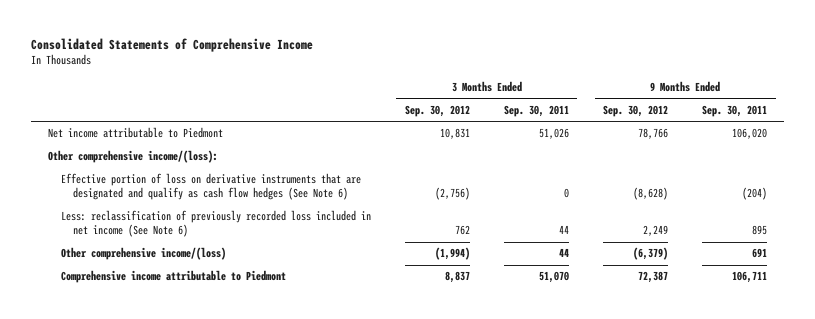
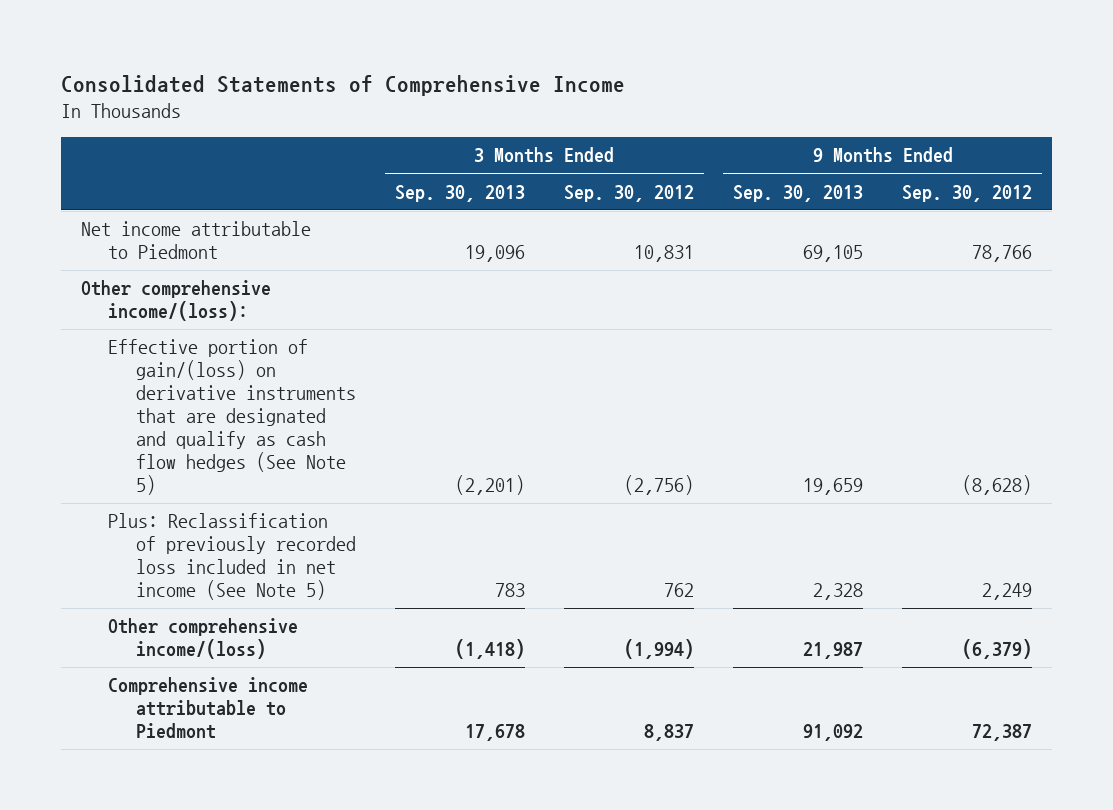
[503,104,569,117] Sep. 30, 2011 -> none
[702,104,768,117] Sep. 30, 2011 -> none
none -> [394,184,525,202] Sep. 30, 2013
none -> [733,184,864,202] Sep. 30, 2013
[60,173,361,201] Effective portion of loss on derivative instruments that are designated and qualify as cash flow hedges (See Note 6) -> [108,339,356,495] Effective portion of gain/(loss) on derivative instruments that are designated and qualify as cash flow hedges (See Note 5)
[60,210,371,238] Less: reclassification of previously recorded loss included in net income (See Note 6) -> [108,513,356,601] Plus: Reclassification of previously recorded loss included in net income (See Note 5)

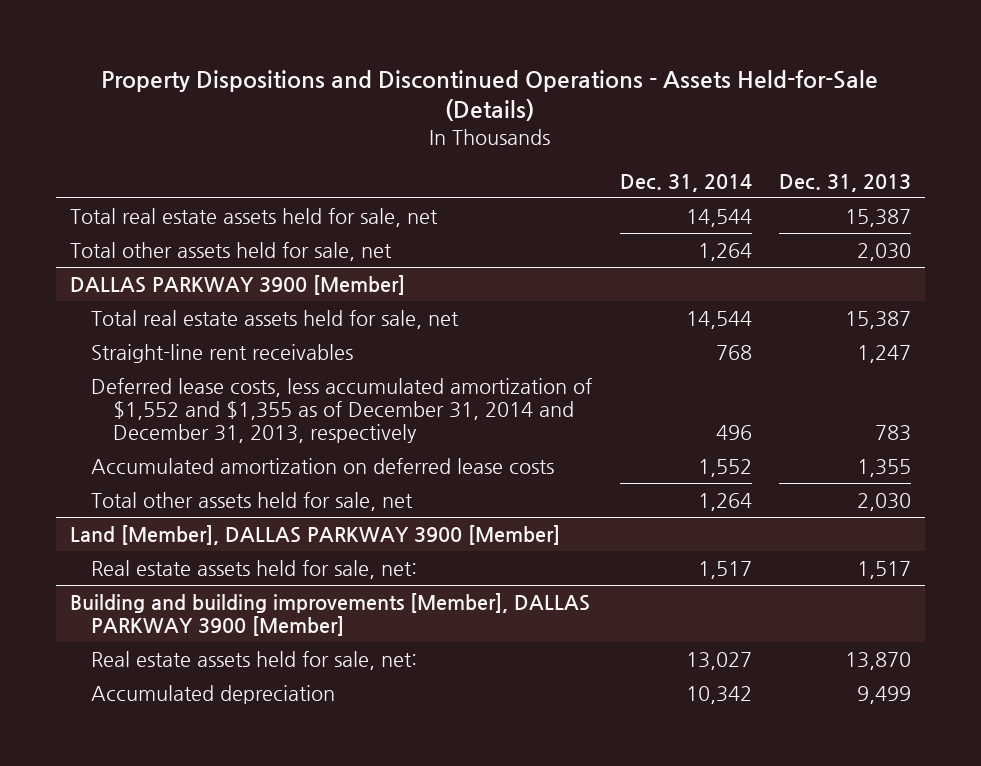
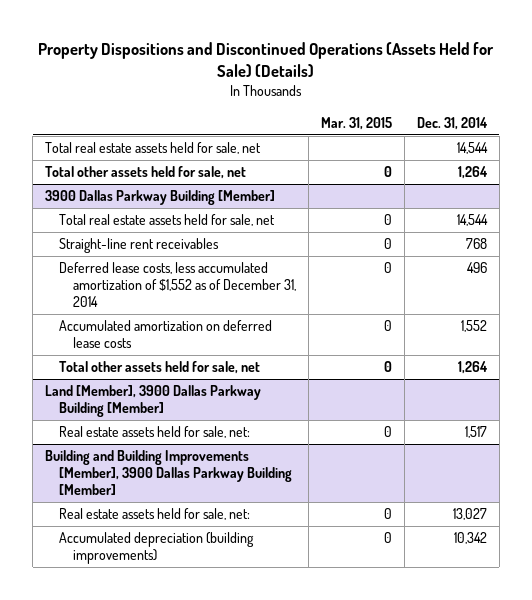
[101,69,879,122] Property Dispositions and Discontinued Operations - Assets Held-for-Sale (Details) -> [37,41,494,78] Property Dispositions and Discontinued Operations (Assets Held for Sale) (Details)
[779,173,912,192] Dec. 31, 2013 -> none
none -> [320,116,392,130] Mar. 31, 2015
[69,275,405,296] DALLAS PARKWAY 3900 [Member] -> [45,190,276,206] 3900 Dallas Parkway Building [Member]
[91,378,593,443] Deferred lease costs, less accumulated amortization of $1,552 and $1,355 as of December 31, 2014 and December 31, 2013, respectively -> [59,262,297,307] Deferred lease costs, less accumulated amortization of $1,552 as of December 31, 2014
[69,525,560,546] Land [Member], DALLAS PARKWAY 3900 [Member] -> [45,385,262,418] Land [Member], 3900 Dallas Parkway Building [Member]
[69,593,590,636] Building and building improvements [Member], DALLAS PARKWAY 3900 [Member] -> [45,450,293,495] Building and Building Improvements [Member], 3900 Dallas Parkway Building [Member]
[91,685,336,705] Accumulated depreciation -> [59,532,255,565] Accumulated depreciation (building improvements)

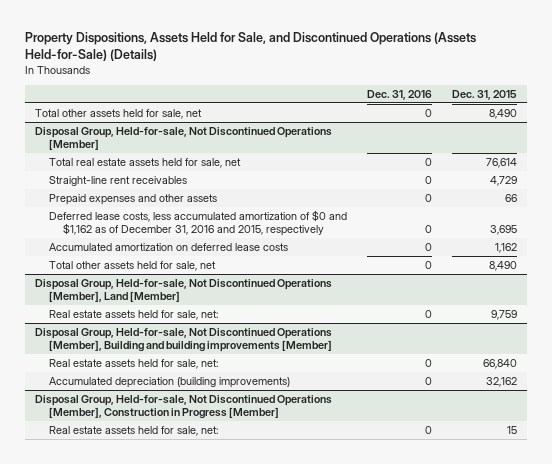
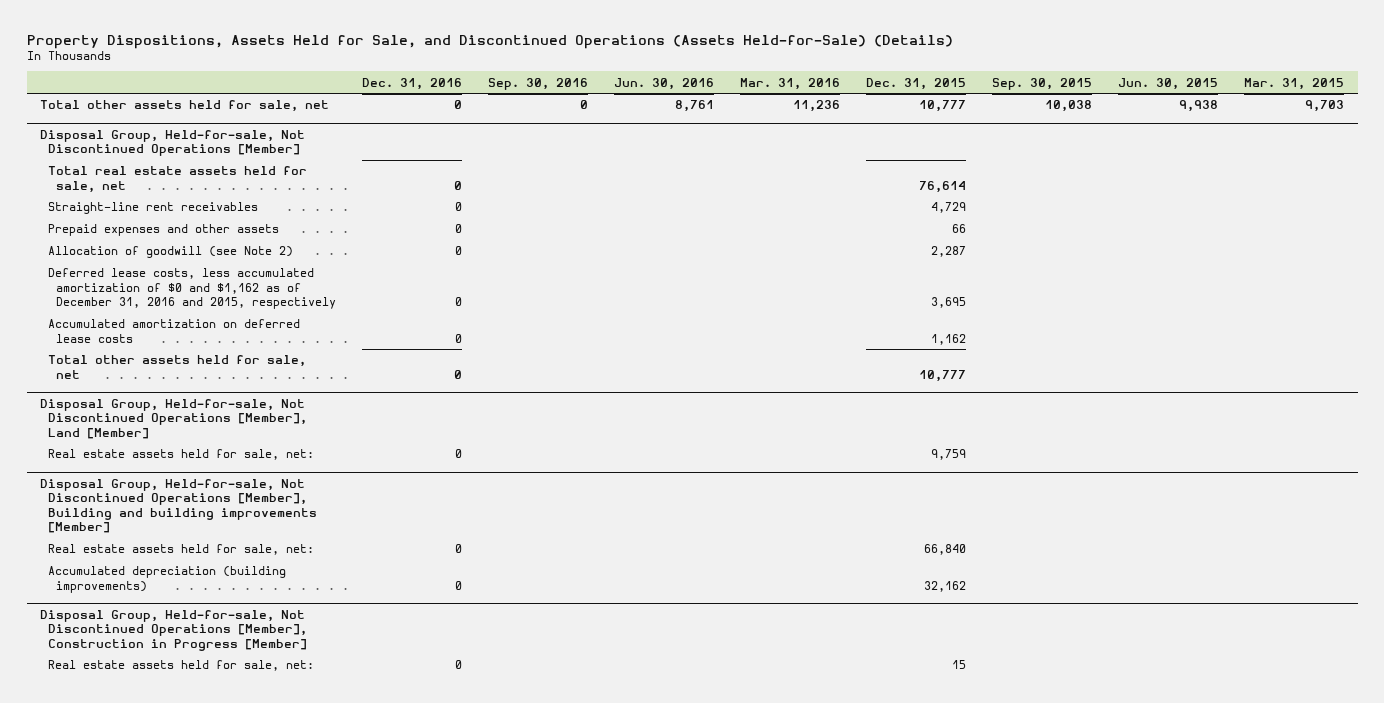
none -> [488,77,589,90] Sep. 30, 2016
none -> [614,77,715,90] Jun. 30, 2016
none -> [740,77,841,90] Mar. 31, 2016
none -> [992,77,1093,90] Sep. 30, 2015
none -> [1118,77,1219,90] Jun. 30, 2015
none -> [1244,77,1345,90] Mar. 31, 2015
[489,108,518,119] 8,490 -> [919,100,967,113] 10,777
none -> [47,246,293,259] Allocation of goodwill (see Note 2)
[489,260,518,271] 8,490 -> [919,369,967,382] 10,777

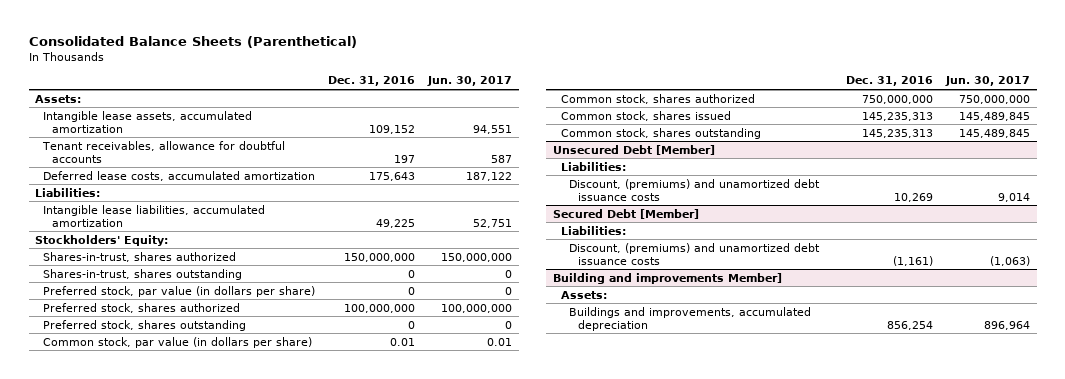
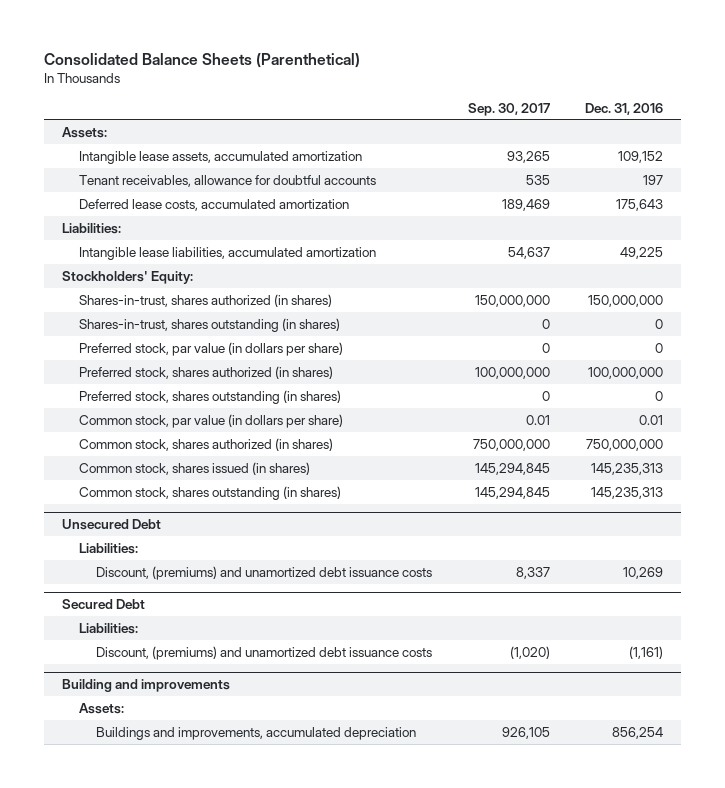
[427,76,513,87] Jun. 30, 2017 -> none
none -> [467,102,550,116] Sep. 30, 2017
[43,251,237,262] Shares-in-trust, shares authorized -> [78,293,332,307] Shares-in-trust, shares authorized (in shares)
[43,268,243,280] Shares-in-trust, shares outstanding -> [78,317,340,332] Shares-in-trust, shares outstanding (in shares)
[43,302,241,313] Preferred stock, shares authorized -> [78,365,333,379] Preferred stock, shares authorized (in shares)
[43,319,247,331] Preferred stock, shares outstanding -> [78,389,341,404] Preferred stock, shares outstanding (in shares)
[561,93,756,104] Common stock, shares authorized -> [78,437,333,451] Common stock, shares authorized (in shares)
[561,110,732,121] Common stock, shares issued -> [78,461,310,475] Common stock, shares issued (in shares)
[561,127,762,139] Common stock, shares outstanding -> [78,485,341,500] Common stock, shares outstanding (in shares)
[552,144,715,155] Unsecured Debt [Member] -> [61,519,161,531] Unsecured Debt
[552,208,699,219] Secured Debt [Member] -> [61,599,145,610] Secured Debt
[552,272,782,284] Building and improvements Member] -> [61,679,230,693] Building and improvements

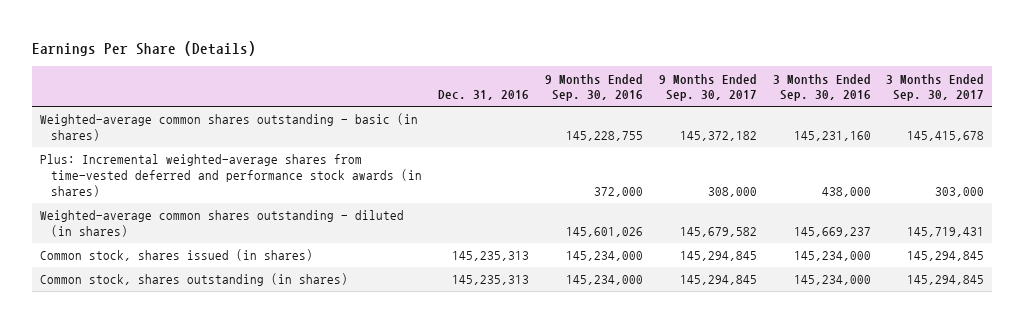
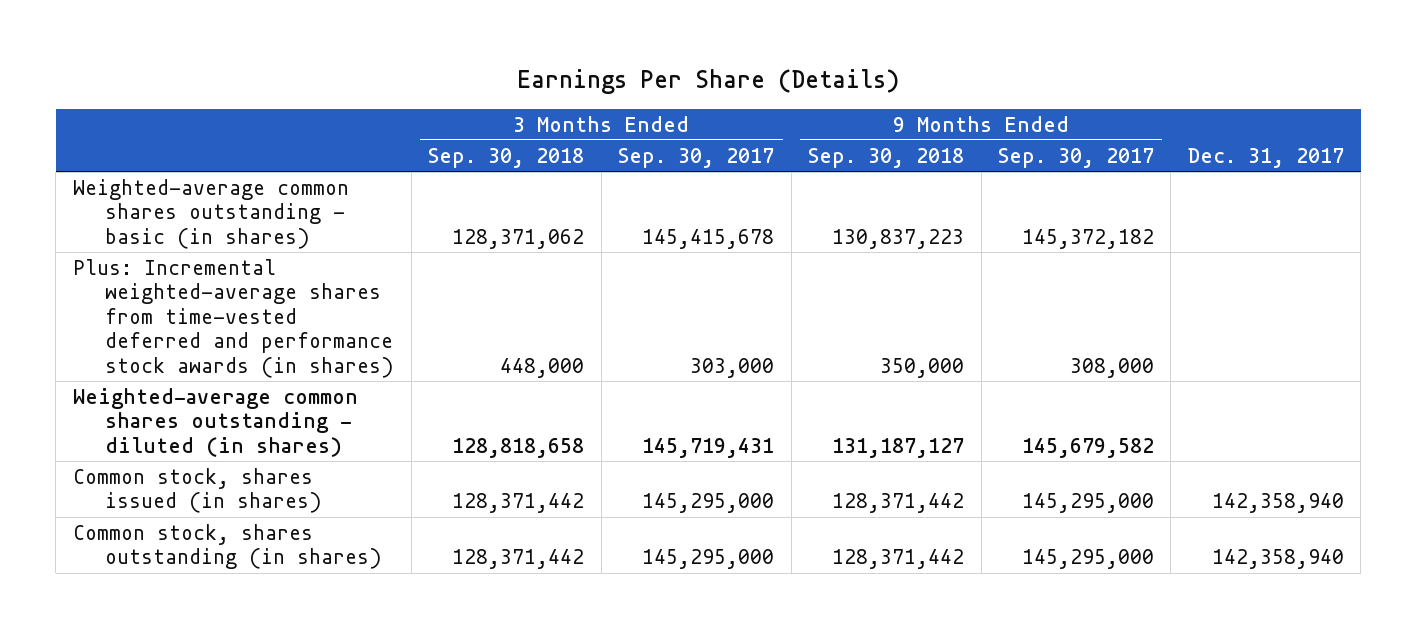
[437,90,529,101] Dec. 31, 2016 -> none
[544,73,643,102] 9 Months Ended Sep. 30, 2016 -> none
[772,73,871,102] 3 Months Ended Sep. 30, 2016 -> none
none -> [428,147,585,168] Sep. 30, 2018
none -> [808,147,965,168] Sep. 30, 2018
none -> [1187,147,1344,168] Dec. 31, 2017
[679,251,757,262] 145,294,845 -> [1021,493,1154,514] 145,295,000
[907,251,985,262] 145,294,845 -> [642,493,775,514] 145,295,000
[679,275,757,286] 145,294,845 -> [1021,549,1154,570] 145,295,000
[907,275,985,286] 145,294,845 -> [642,549,775,570] 145,295,000

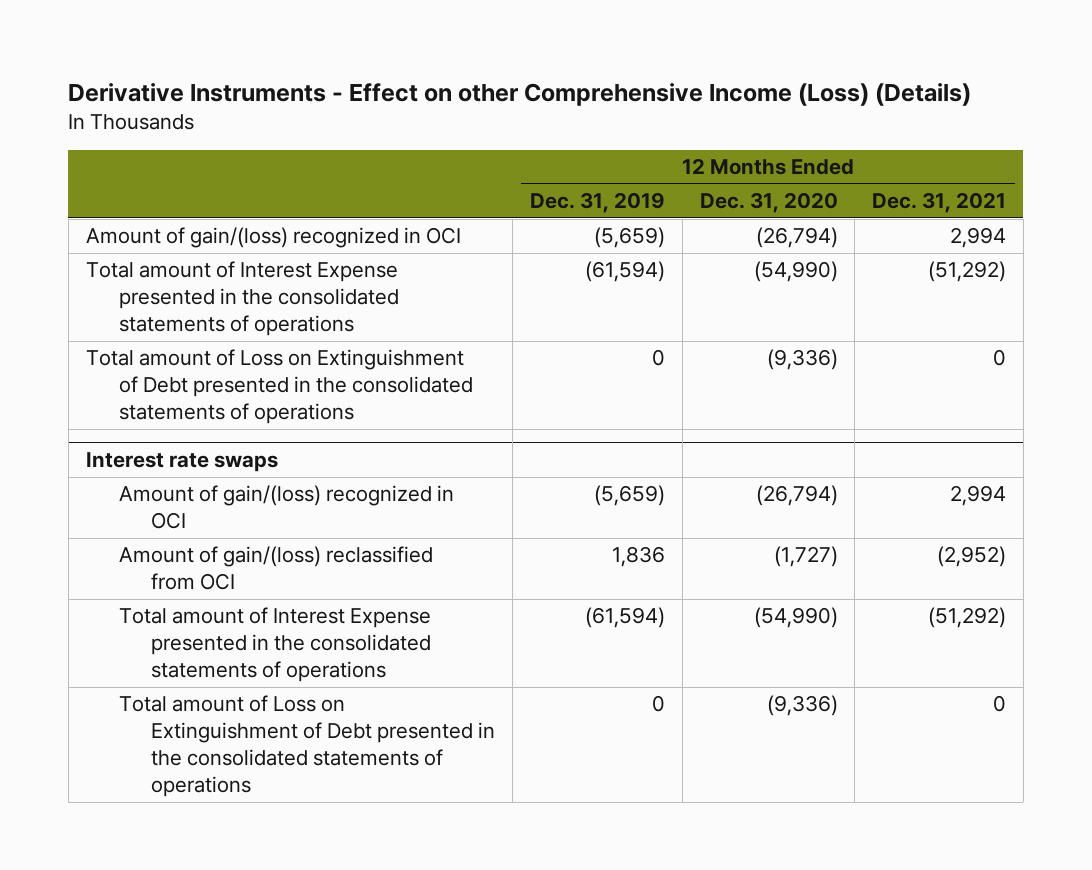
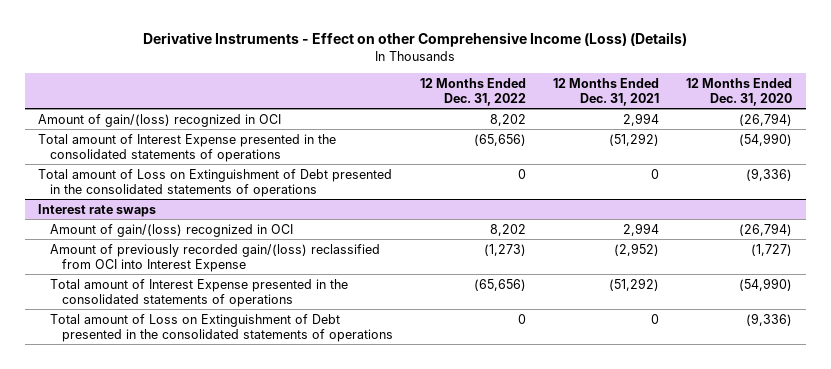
[530,192,666,214] Dec. 31, 2019 -> none
none -> [419,77,526,106] 12 Months Ended Dec. 31, 2022
[118,546,433,591] Amount of gain/(loss) reclassified from OCI -> [50,243,381,272] Amount of previously recorded gain/(loss) reclassified from OCI into Interest Expense

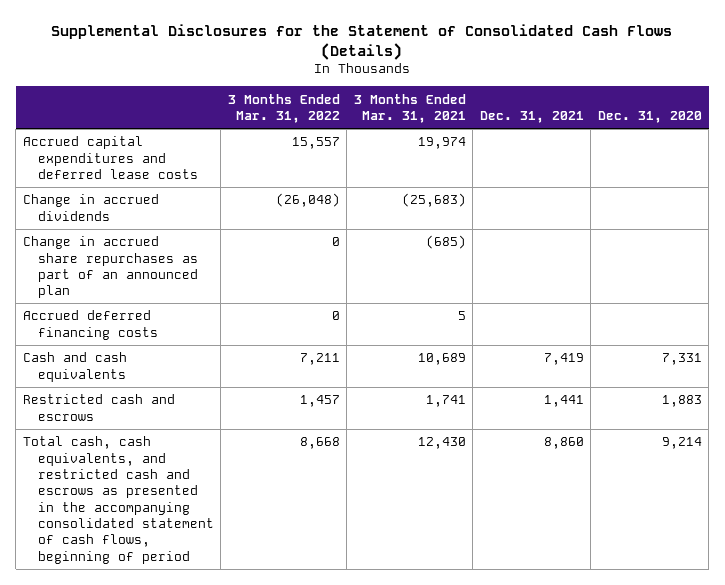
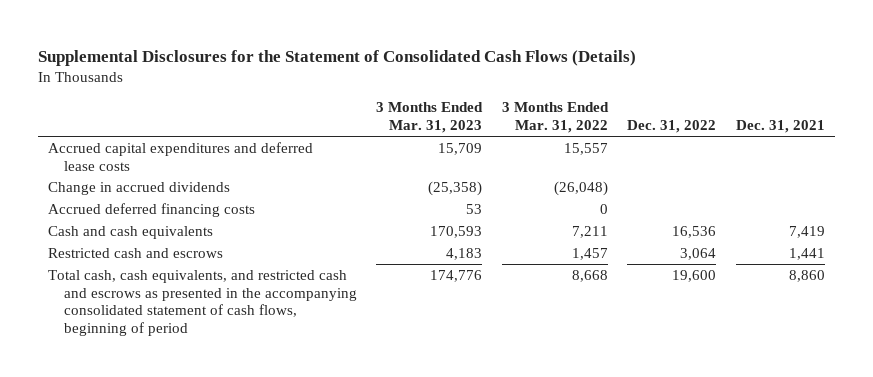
[353,93,466,123] 3 Months Ended Mar. 31, 2021 -> none
[597,110,702,123] Dec. 31, 2020 -> none
none -> [376,102,484,134] 3 Months Ended Mar. 31, 2023
none -> [627,120,717,134] Dec. 31, 2022
[22,236,198,299] Change in accrued share repurchases as part of an announced plan -> none

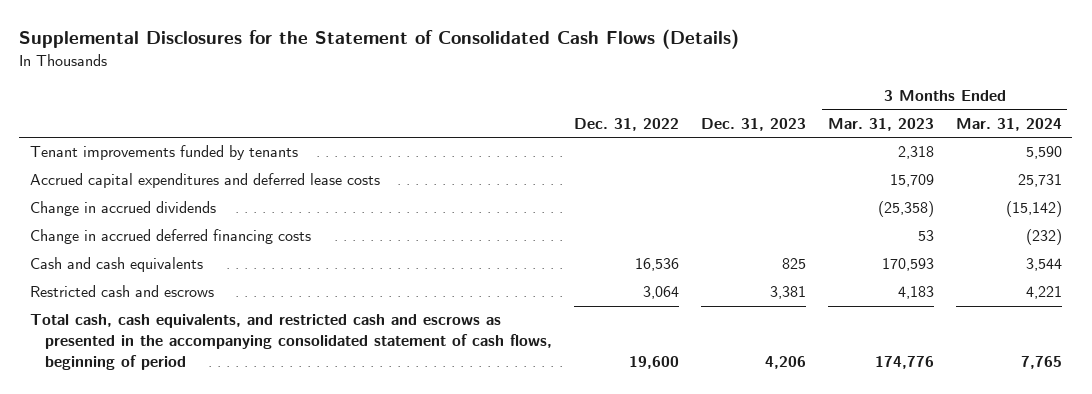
[501,102,609,134] 3 Months Ended Mar. 31, 2022 -> none
[735,120,825,134] Dec. 31, 2021 -> none
none -> [700,117,806,131] Dec. 31, 2023
none -> [955,117,1062,131] Mar. 31, 2024
none -> [30,145,299,161] Tenant improvements funded by tenants
[48,202,256,217] Accrued deferred financing costs -> [30,229,312,245] Change in accrued deferred financing costs

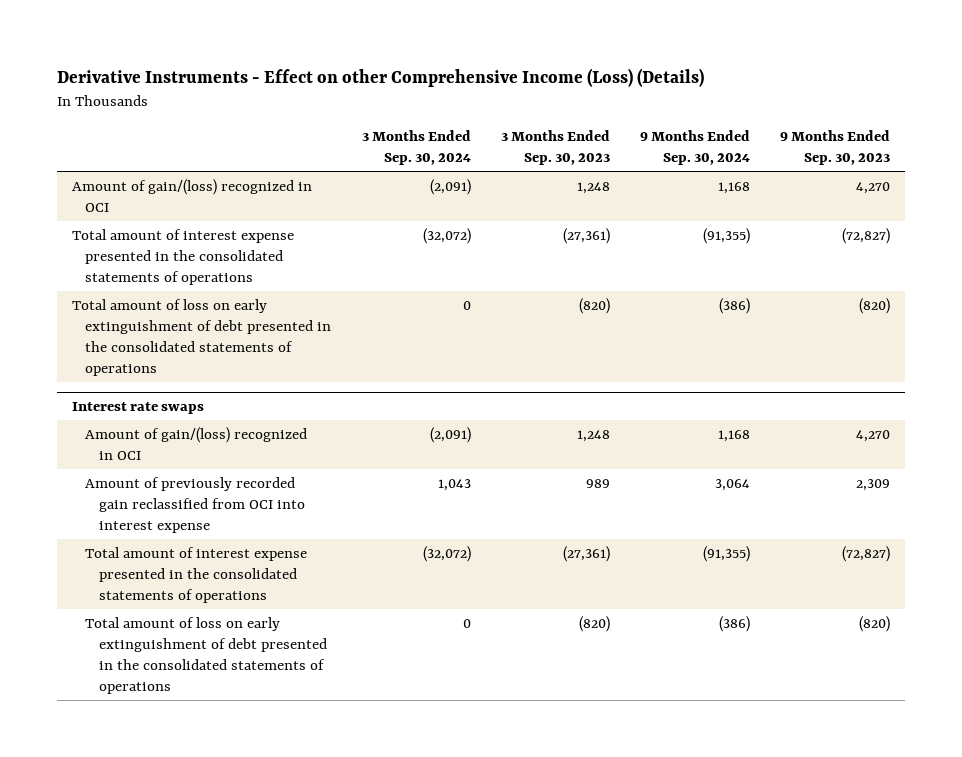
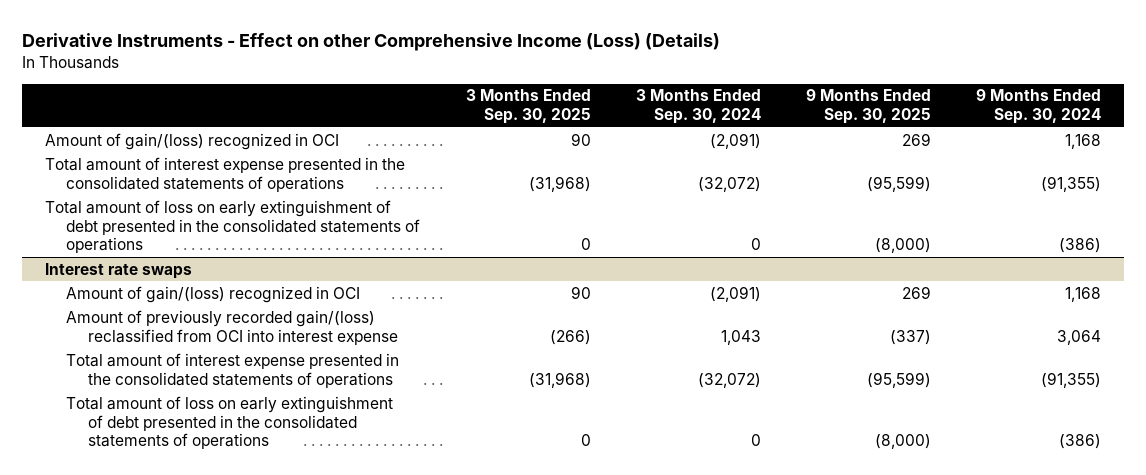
[500,129,610,166] 3 Months Ended Sep. 30, 2023 -> none
[780,129,891,166] 9 Months Ended Sep. 30, 2023 -> none
none -> [465,89,591,125] 3 Months Ended Sep. 30, 2025
none -> [806,89,932,125] 9 Months Ended Sep. 30, 2025
[85,476,305,533] Amount of previously recorded gain reclassified from OCI into interest expense -> [66,309,398,345] Amount of previously recorded gain/(loss) reclassified from OCI into interest expense

